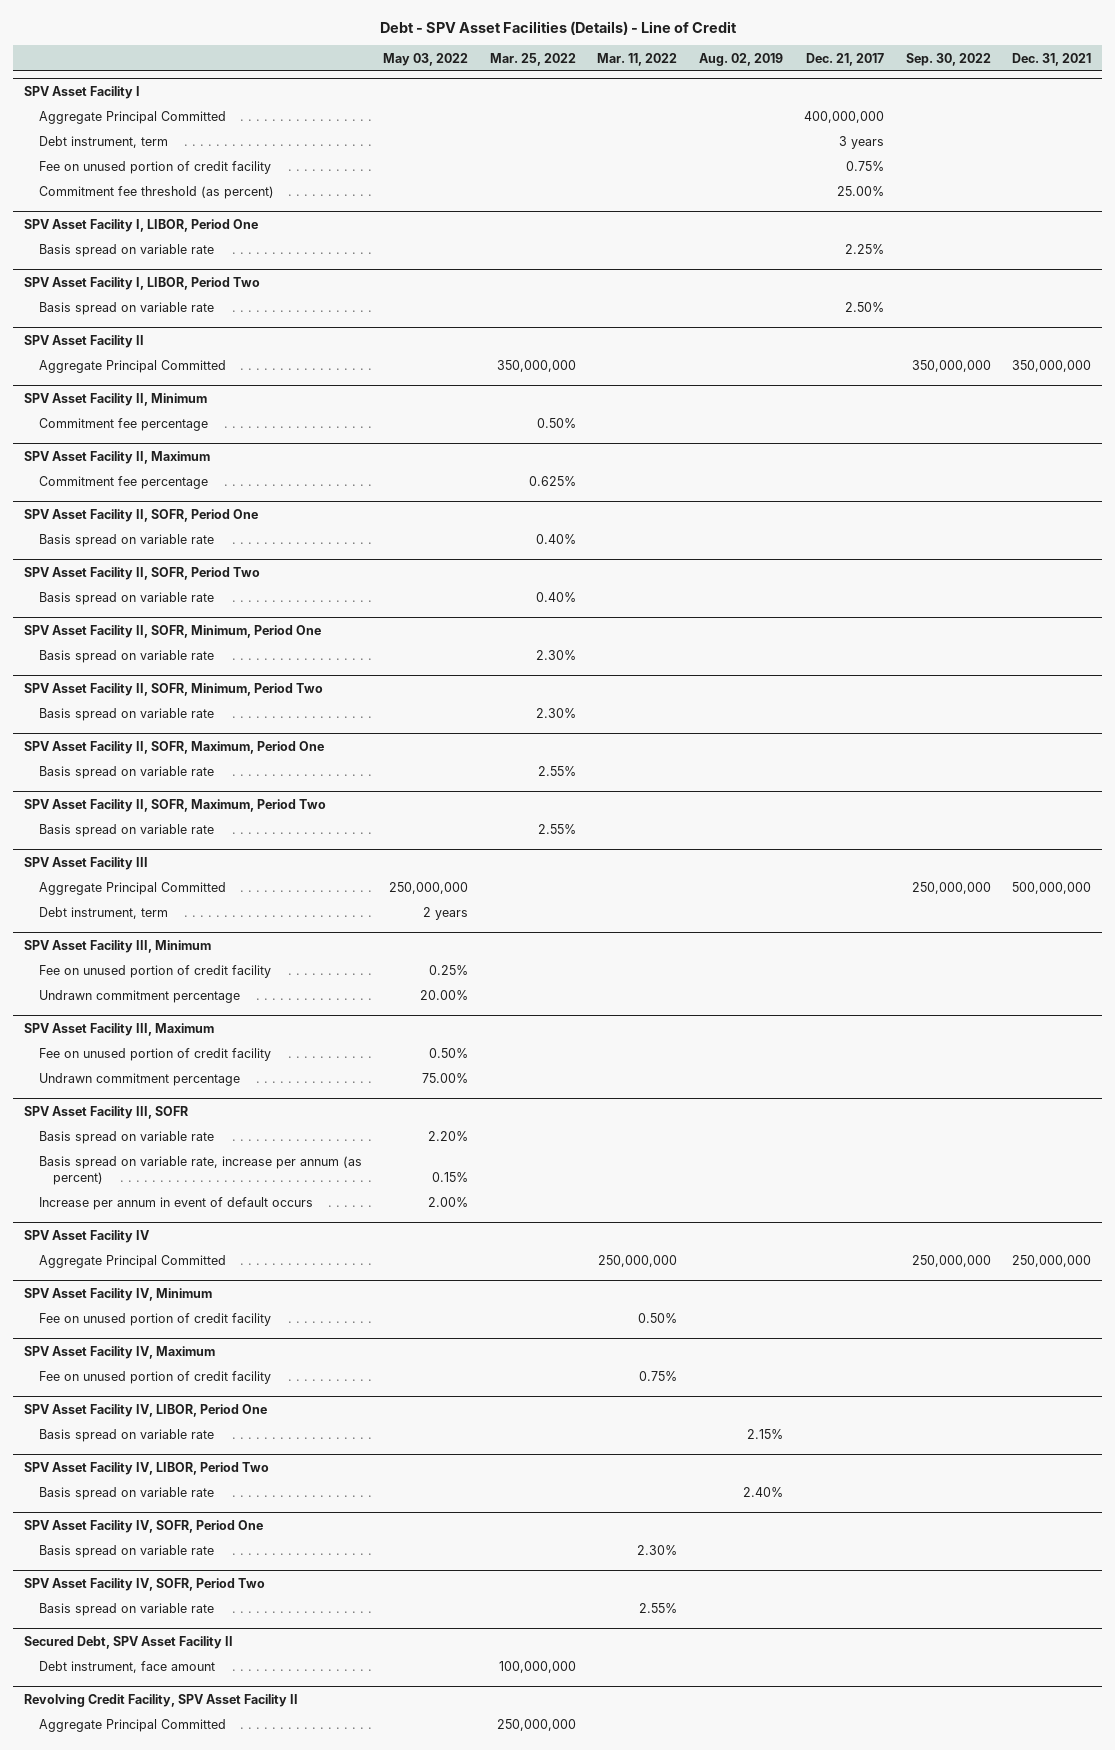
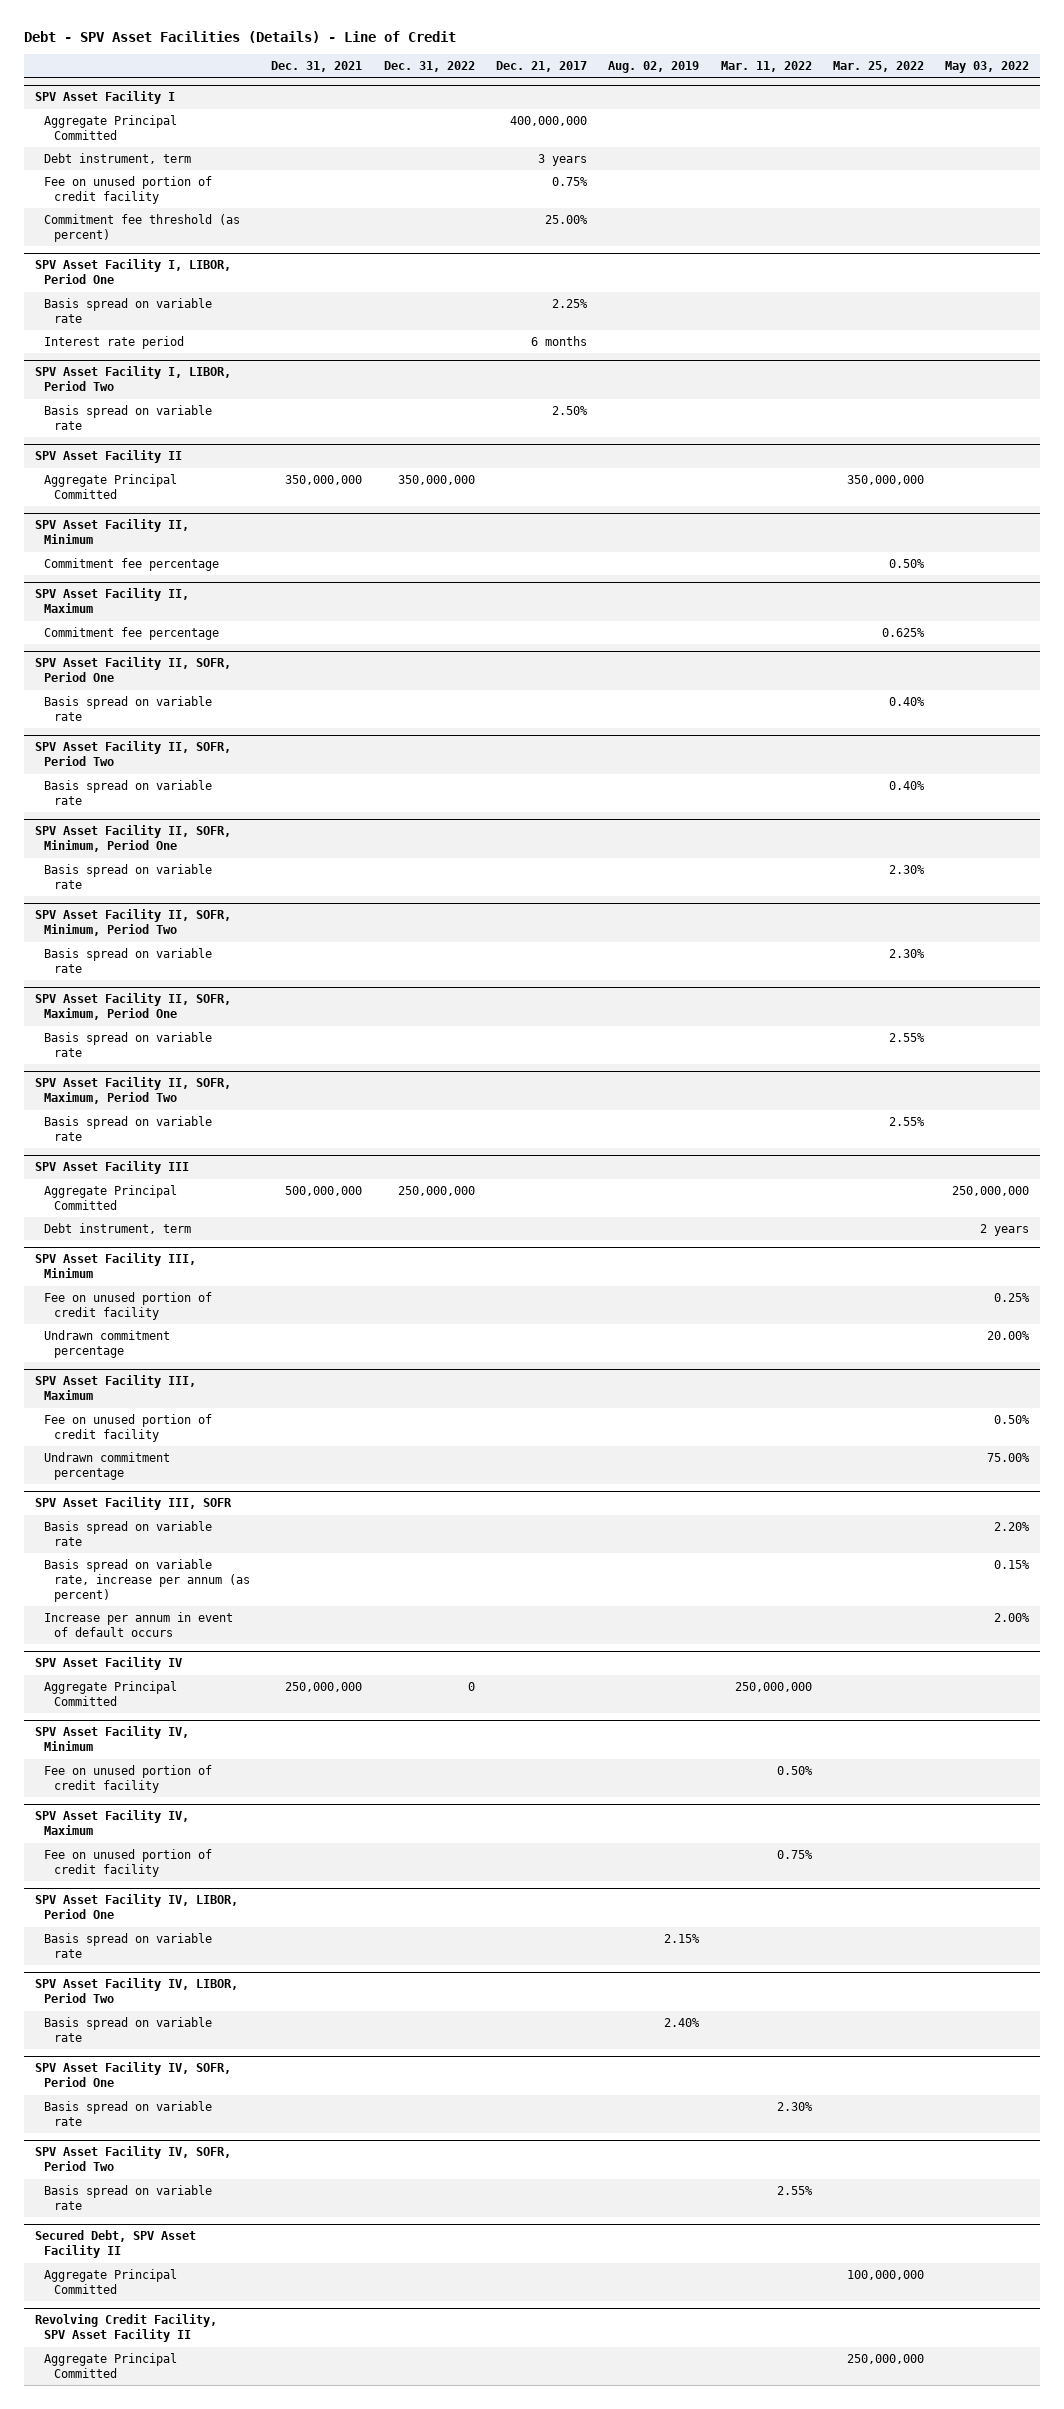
[905,52,991,66] Sep. 30, 2022 -> none
none -> [383,60,475,72] Dec. 31, 2022
none -> [44,335,185,349] Interest rate period
[38,1661,215,1674] Debt instrument, face amount -> [44,2268,178,2294] Aggregate Principal Committed

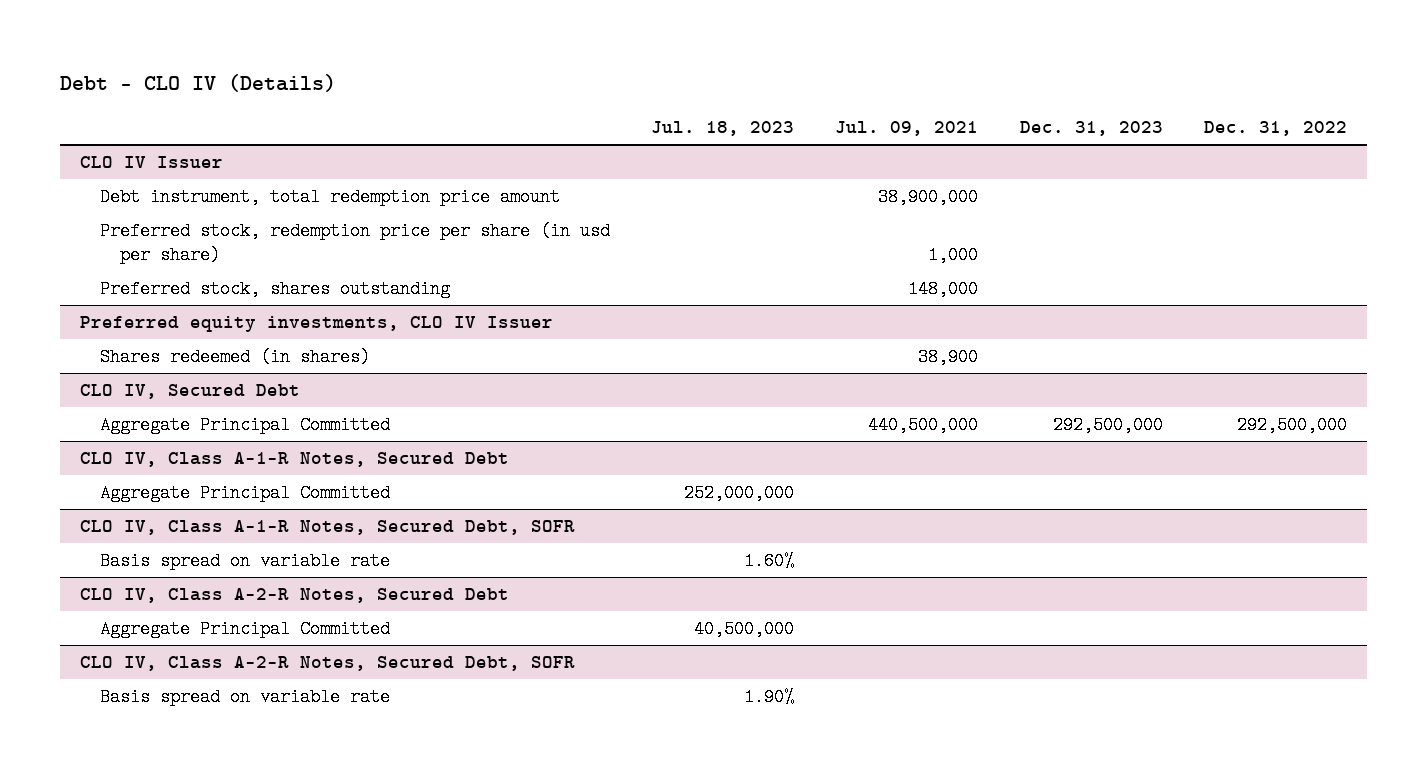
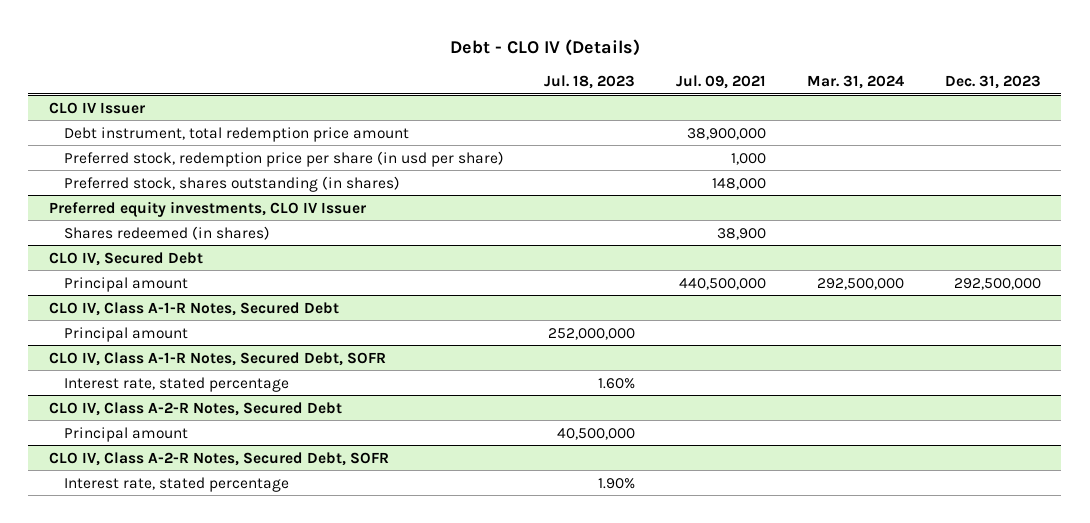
[1203,120,1347,136] Dec. 31, 2022 -> none
none -> [806,75,904,90] Mar. 31, 2024
[100,280,451,299] Preferred stock, shares outstanding -> [63,175,400,192] Preferred stock, shares outstanding (in shares)
[100,416,391,435] Aggregate Principal Committed -> [63,276,188,292] Principal amount
[100,484,391,503] Aggregate Principal Committed -> [63,326,188,342] Principal amount
[100,552,391,571] Basis spread on variable rate -> [63,376,289,392] Interest rate, stated percentage
[100,620,391,639] Aggregate Principal Committed -> [63,426,188,442] Principal amount
[100,688,391,707] Basis spread on variable rate -> [63,476,289,492] Interest rate, stated percentage

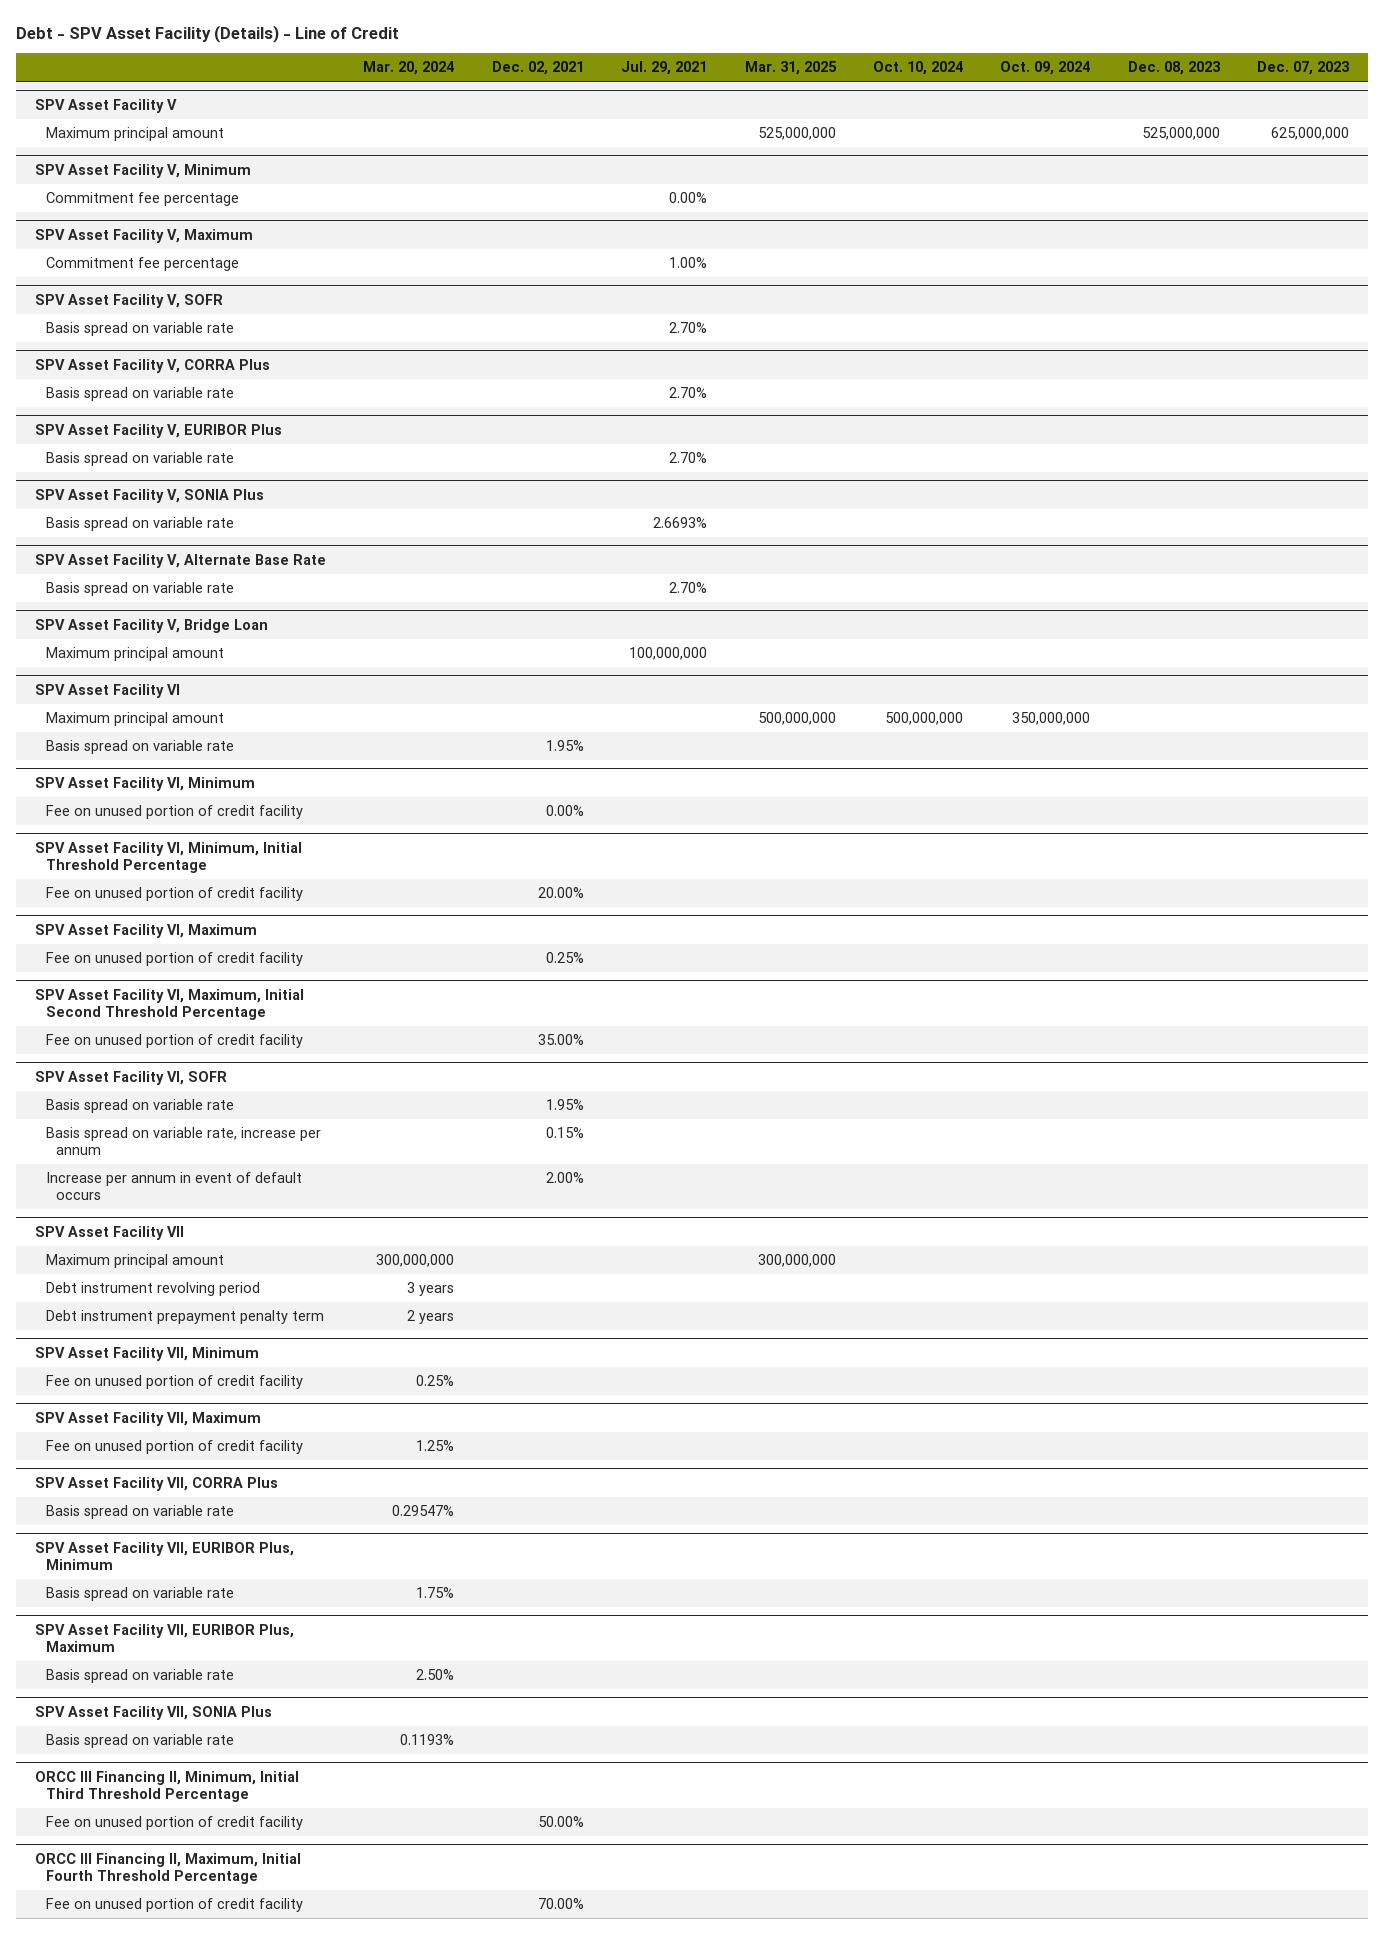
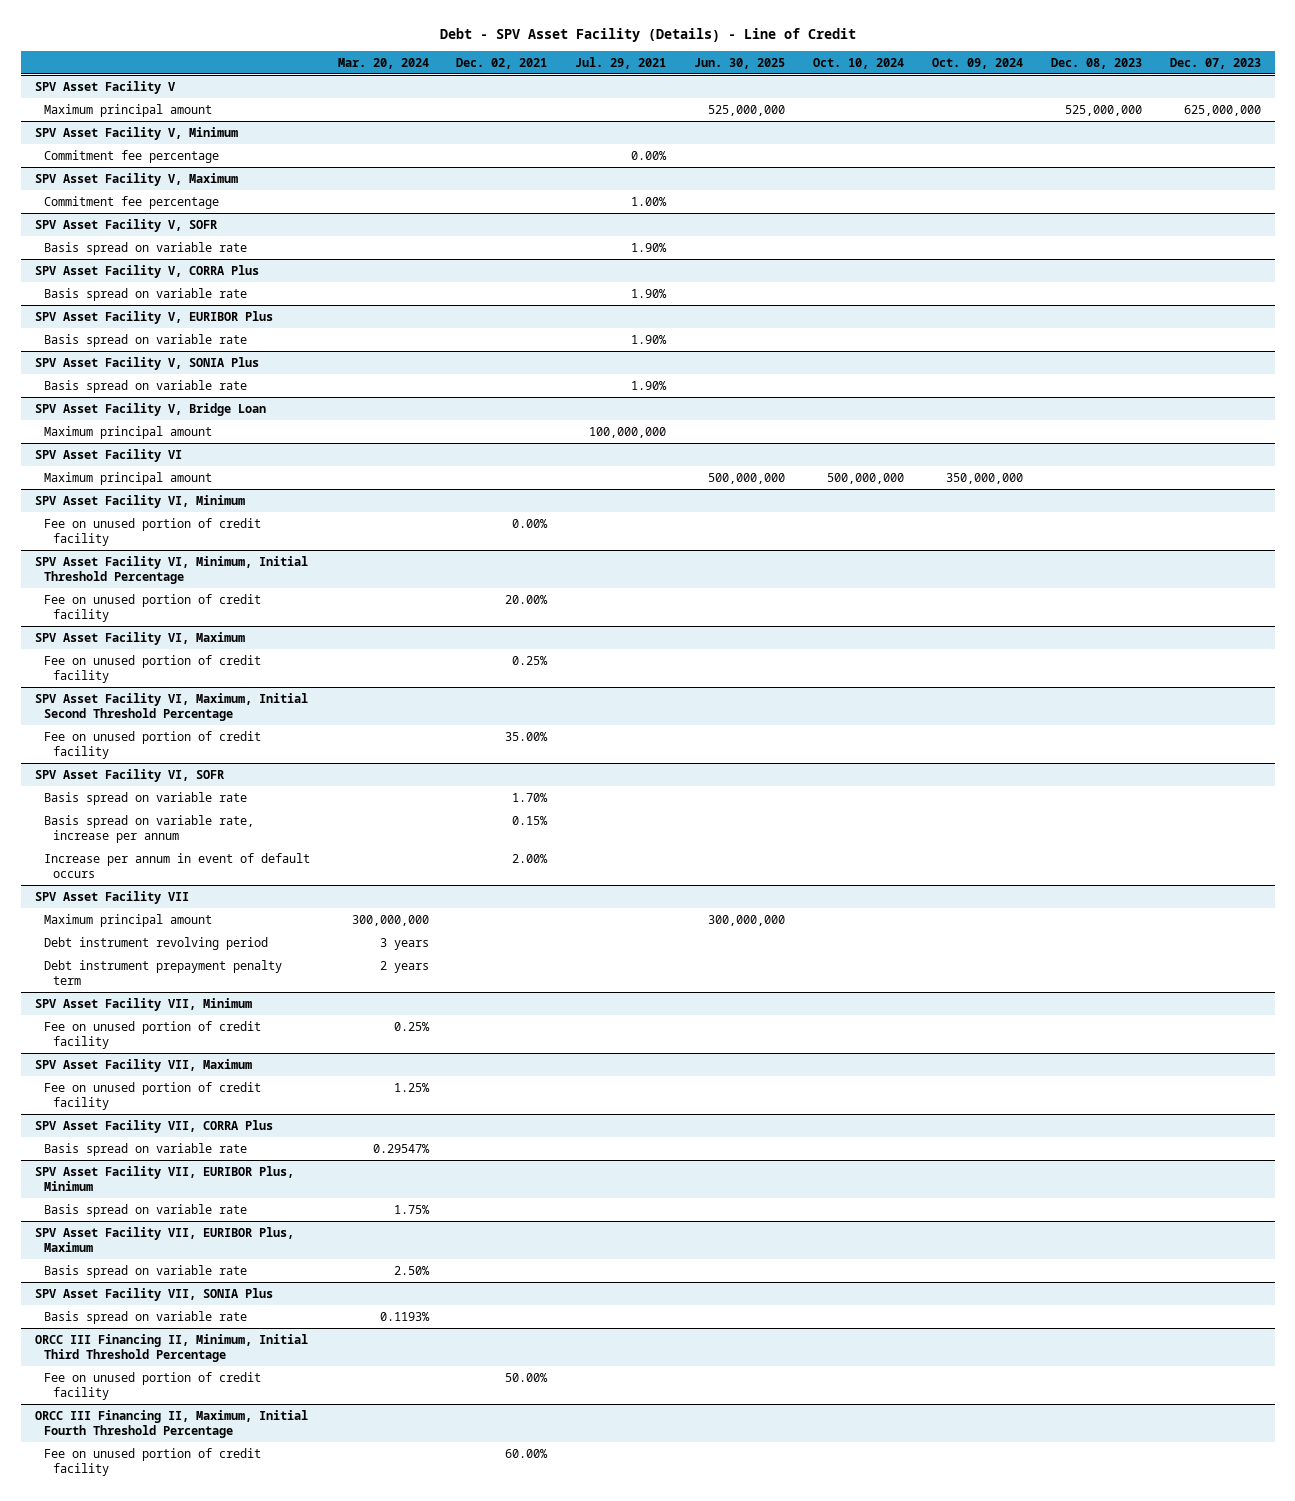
[744,61,837,76] Mar. 31, 2025 -> none
none -> [694,57,786,69] Jun. 30, 2025
[669,322,708,334] 2.70% -> [631,242,668,252] 1.90%
[669,387,708,399] 2.70% -> [631,288,668,298] 1.90%
[669,452,708,464] 2.70% -> [631,334,668,344] 1.90%
[35,553,327,568] SPV Asset Facility V, Alternate Base Rate -> none
[45,582,234,597] Basis spread on variable rate -> none
[653,517,708,529] 2.6693% -> [631,380,668,390] 1.90%
[45,740,234,755] Basis spread on variable rate -> none
[545,1099,584,1111] 1.95% -> [512,792,549,802] 1.70%
[537,1898,584,1910] 70.00% -> [505,1448,549,1458] 60.00%

